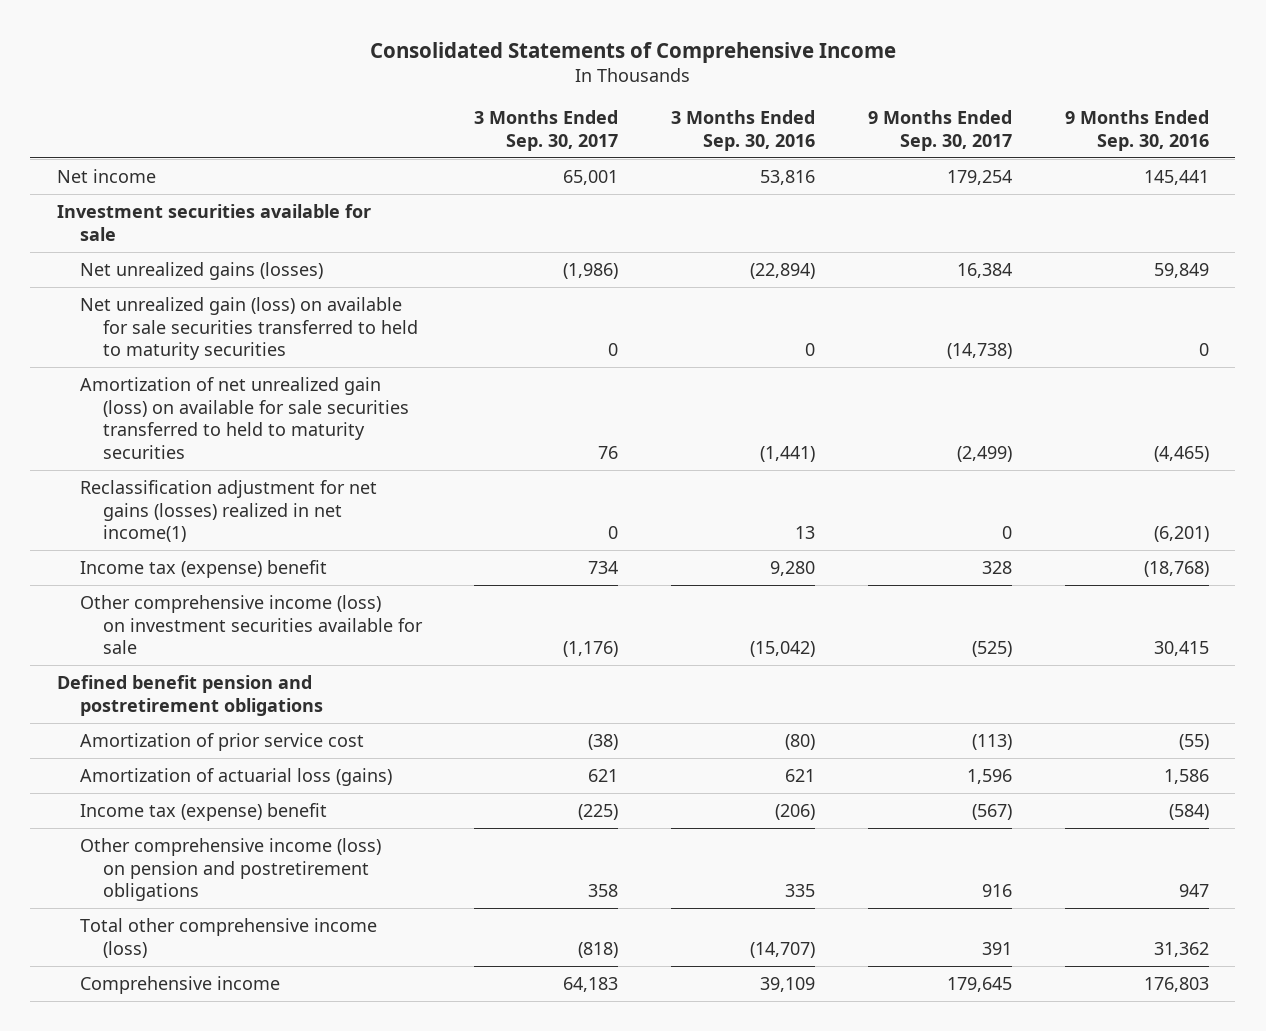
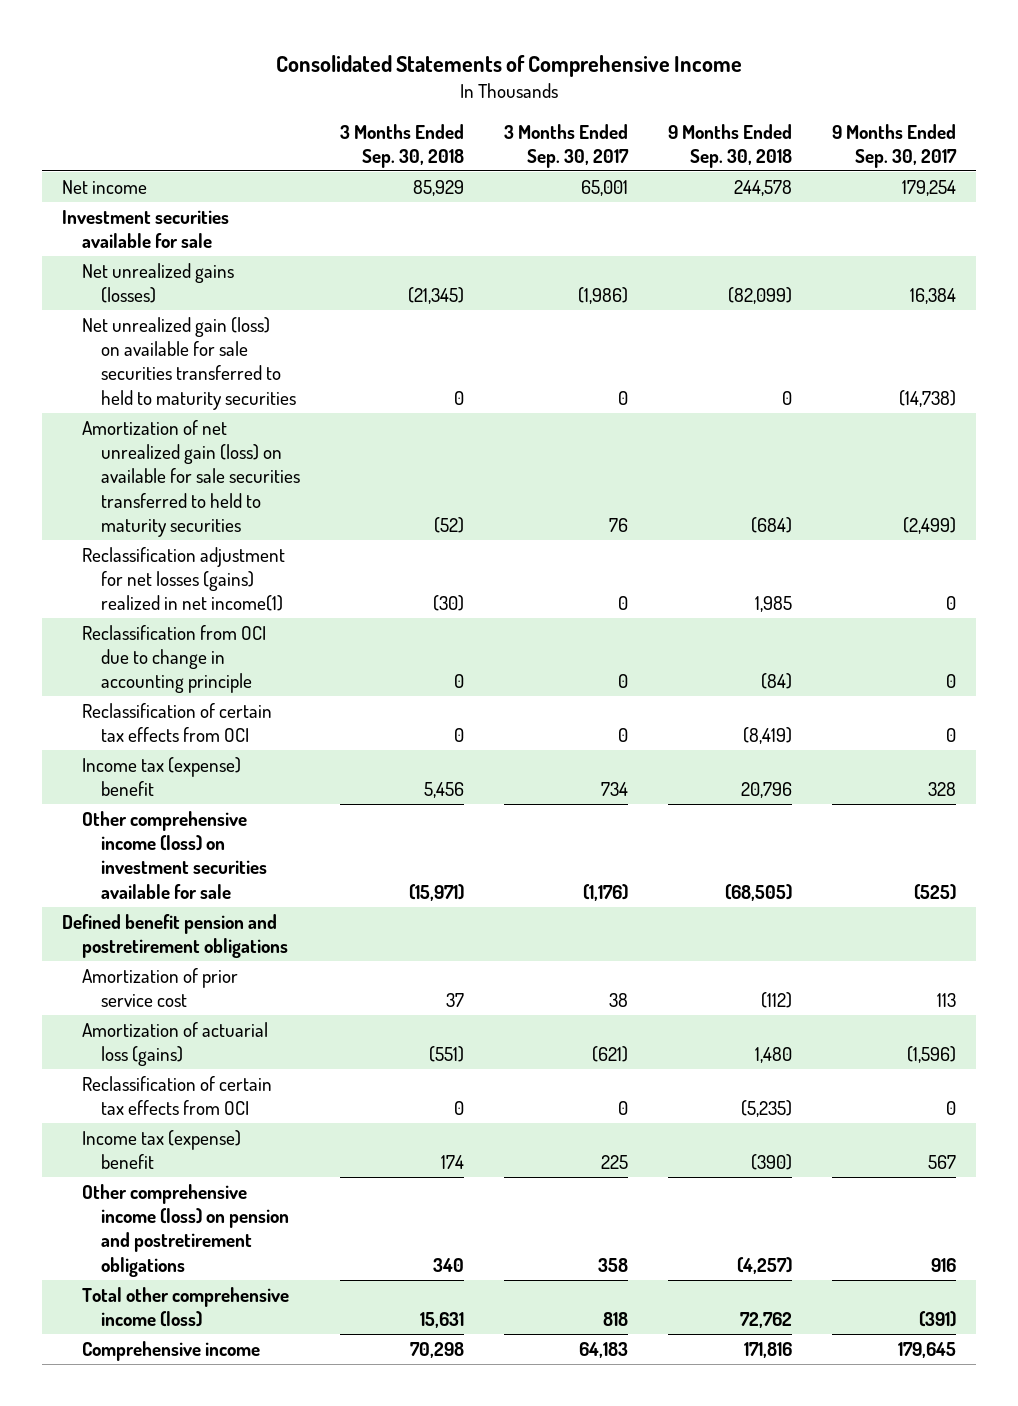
[671,110,816,152] 3 Months Ended Sep. 30, 2016 -> none
[1065,110,1210,152] 9 Months Ended Sep. 30, 2016 -> none
none -> [340,123,465,168] 3 Months Ended Sep. 30, 2018
none -> [667,123,792,168] 9 Months Ended Sep. 30, 2018
[79,479,377,543] Reclassification adjustment for net gains (losses) realized in net income(1) -> [81,546,285,612] Reclassification adjustment for net losses (gains) realized in net income(1)
none -> [81,624,266,694] Reclassification from OCI due to change in accounting principle
none -> [81,702,272,743] Reclassification of certain tax effects from OCI
[588,733,619,750] (38) -> [608,993,628,1008] 38
[972,733,1013,750] (113) -> [936,993,956,1008] 113
[588,768,619,782] 621 -> [591,1046,628,1063] (621)
[967,768,1013,784] 1,596 -> [906,1046,956,1064] (1,596)
none -> [81,1075,272,1116] Reclassification of certain tax effects from OCI
[578,803,619,820] (225) -> [600,1155,628,1170] 225
[972,803,1013,820] (567) -> [927,1155,956,1170] 567
[578,941,619,958] (818) -> [602,1312,628,1327] 818
[982,941,1013,955] 391 -> [918,1311,956,1328] (391)

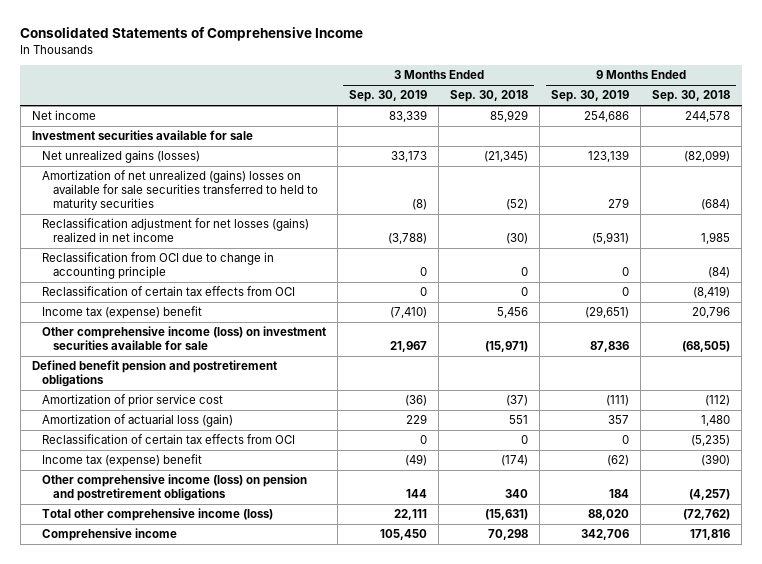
[503,123,629,168] 3 Months Ended Sep. 30, 2017 -> none
[831,123,957,168] 9 Months Ended Sep. 30, 2017 -> none
none -> [349,90,428,103] Sep. 30, 2019
none -> [551,90,630,103] Sep. 30, 2019
[81,316,297,410] Net unrealized gain (loss) on available for sale securities transferred to held to maturity securities -> none
[81,419,301,537] Amortization of net unrealized gain (loss) on available for sale securities transferred to held to maturity securities -> [42,170,318,210] Amortization of net unrealized (gains) losses on available for sale securities transferred to held to maturity securities
[81,546,285,612] Reclassification adjustment for net losses (gains) realized in net income(1) -> [42,218,310,243] Reclassification adjustment for net losses (gains) realized in net income
[446,993,465,1008] 37 -> [506,395,529,407] (37)
[81,1021,268,1067] Amortization of actuarial loss (gains) -> [42,414,234,428] Amortization of actuarial loss (gain)
[429,1046,465,1063] (551) -> [509,415,529,425] 551
[441,1155,465,1170] 174 -> [501,455,529,467] (174)
[420,1312,465,1329] 15,631 -> [485,509,529,521] (15,631)
[739,1312,792,1329] 72,762 -> [683,509,731,521] (72,762)

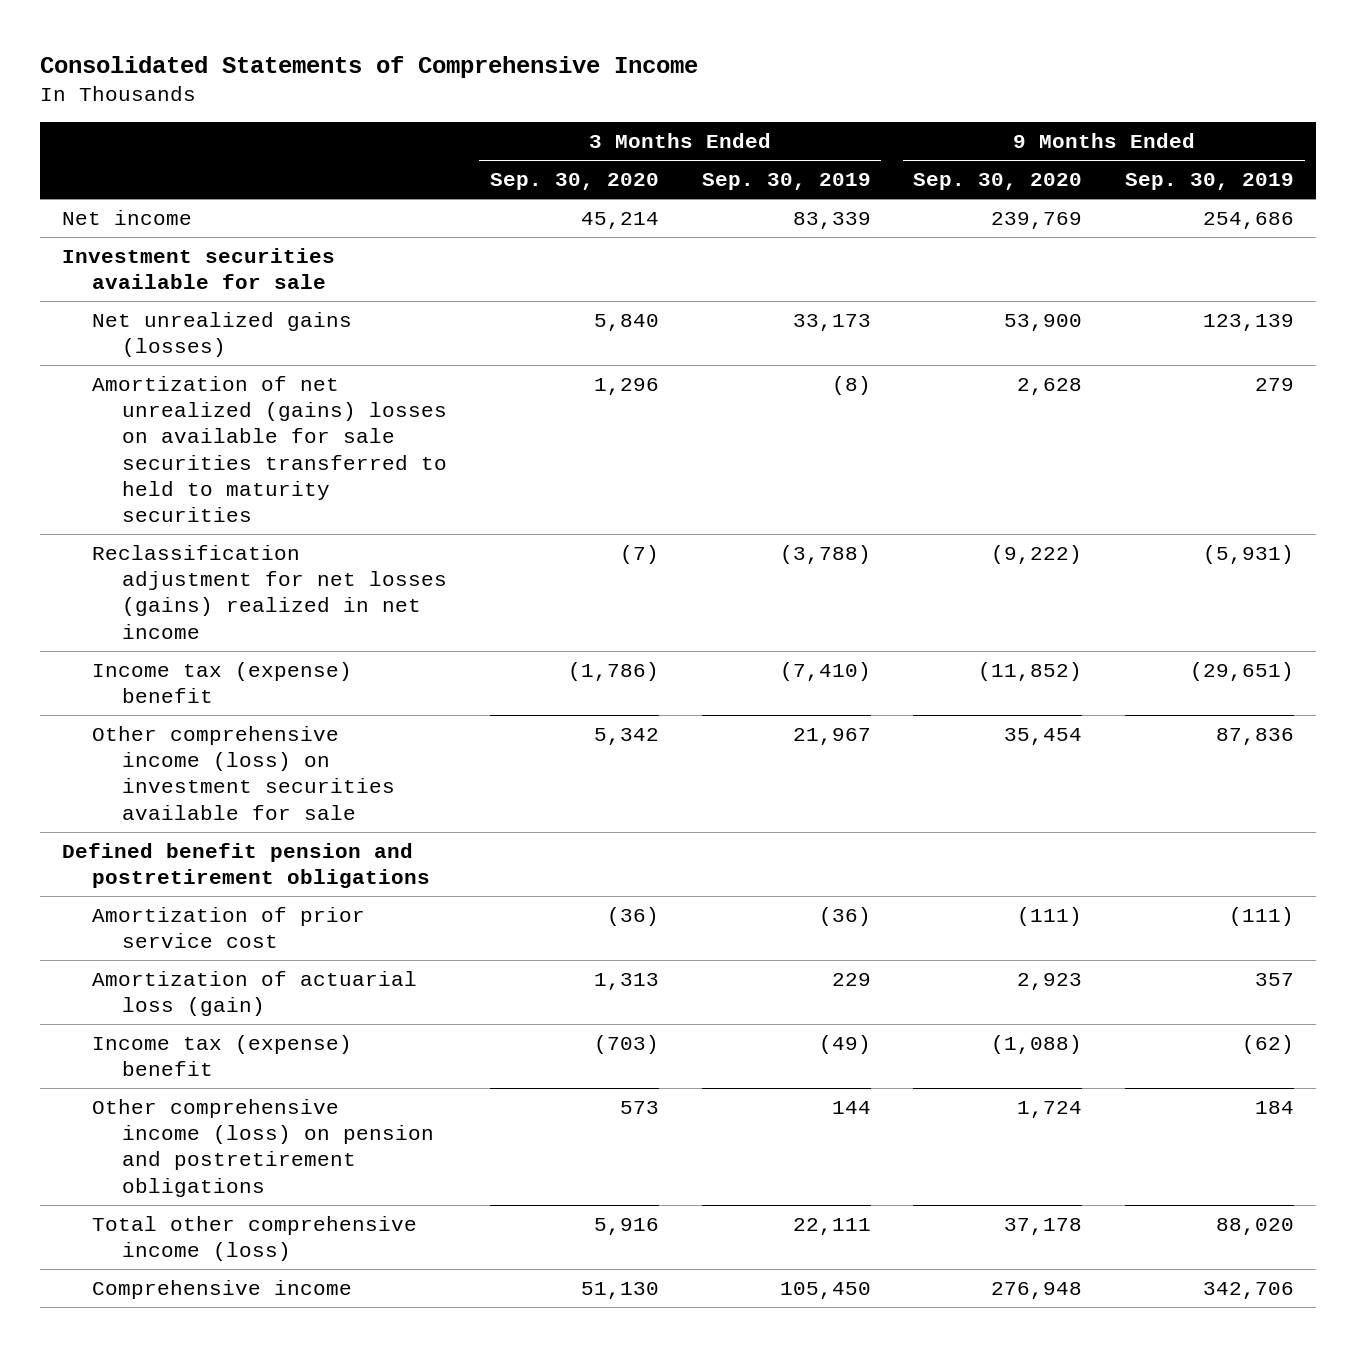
[450,90,529,103] Sep. 30, 2018 -> none
[652,90,731,103] Sep. 30, 2018 -> none
none -> [489,173,659,191] Sep. 30, 2020
none -> [913,173,1083,191] Sep. 30, 2020
[42,252,275,280] Reclassification from OCI due to change in accounting principle -> none
[42,286,296,297] Reclassification of certain tax effects from OCI -> none
[42,434,296,445] Reclassification of certain tax effects from OCI -> none

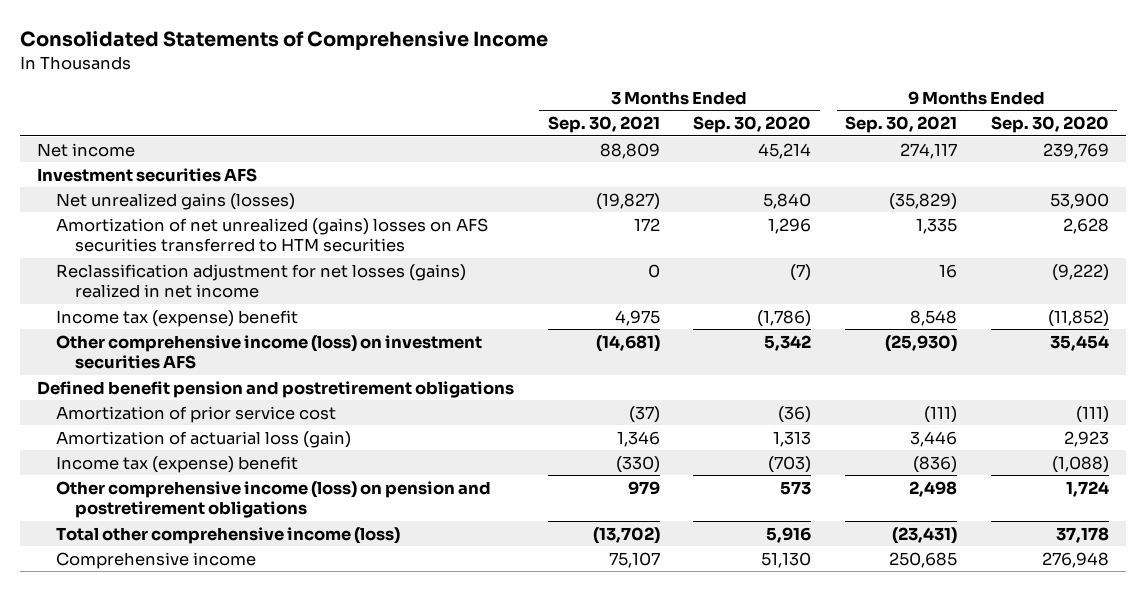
[701,173,871,191] Sep. 30, 2019 -> none
[1125,173,1295,191] Sep. 30, 2019 -> none
none -> [547,116,660,134] Sep. 30, 2021
none -> [845,116,958,134] Sep. 30, 2021
[61,247,335,290] Investment securities available for sale -> [36,167,257,182] Investment securities AFS
[91,375,447,522] Amortization of net unrealized (gains) losses on available for sale securities transferred to held to maturity securities -> [55,217,488,253] Amortization of net unrealized (gains) losses on AFS securities transferred to HTM securities
[91,725,395,820] Other comprehensive income (loss) on investment securities available for sale -> [55,334,482,370] Other comprehensive income (loss) on investment securities AFS

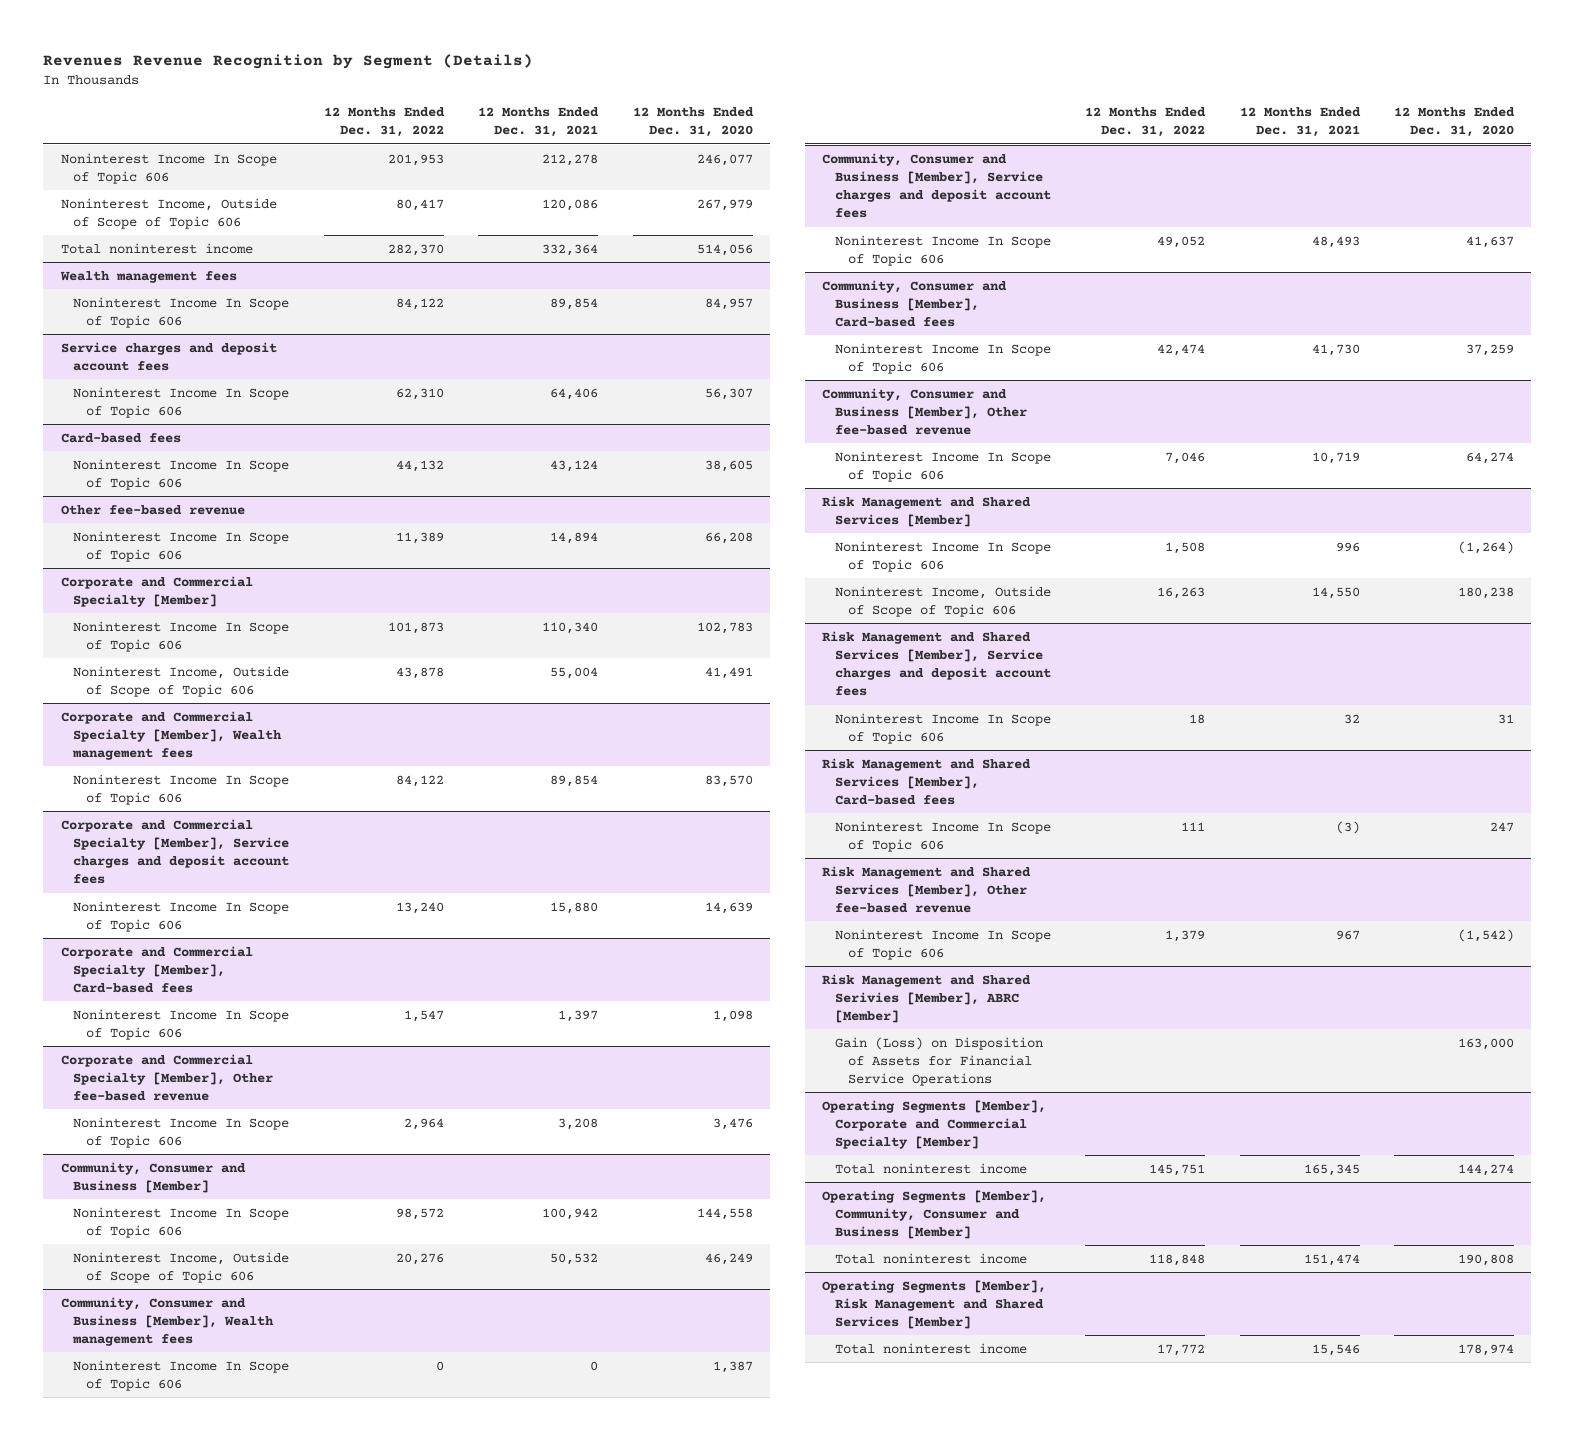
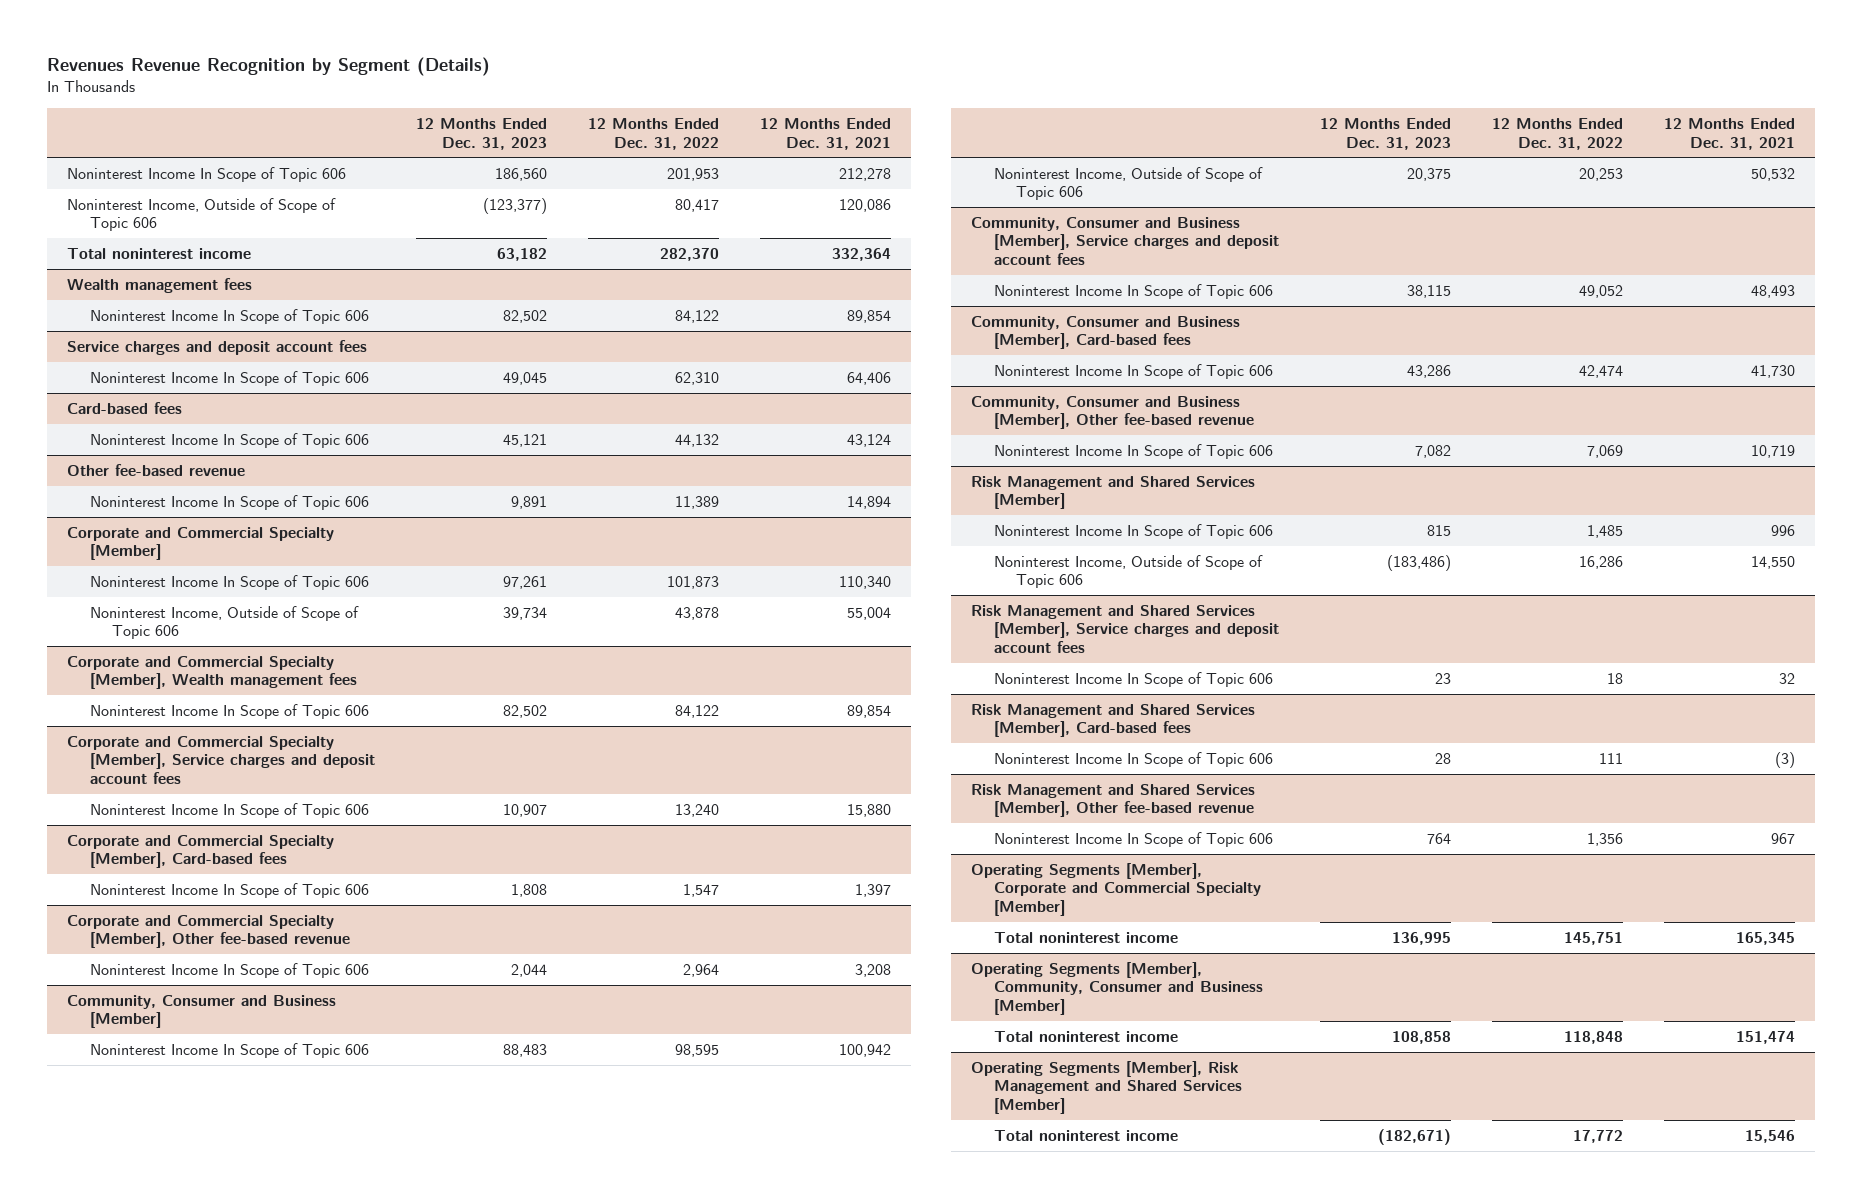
[632,107,754,138] 12 Months Ended Dec. 31, 2020 -> none
none -> [415,118,547,150] 12 Months Ended Dec. 31, 2023
[60,1296,275,1346] Community, Consumer and Business [Member], Wealth management fees -> none
[73,1359,290,1391] Noninterest Income In Scope of Topic 606 -> none
[395,1207,444,1220] 98,572 -> [674,1043,719,1057] 98,595
[395,1252,444,1265] 20,276 -> [1578,167,1623,181] 20,253
[1165,451,1206,464] 7,046 -> [1586,444,1623,458] 7,069
[1165,541,1206,554] 1,508 -> [1586,524,1623,538] 1,485
[1157,586,1206,599] 16,263 -> [1578,555,1623,569] 16,286
[822,973,1032,1023] Risk Management and Shared Serivies [Member], ABRC [Member] -> none
[834,1036,1043,1086] Gain (Loss) on Disposition of Assets for Financial Service Operations -> none
[1165,929,1206,942] 1,379 -> [1586,832,1623,846] 1,356

